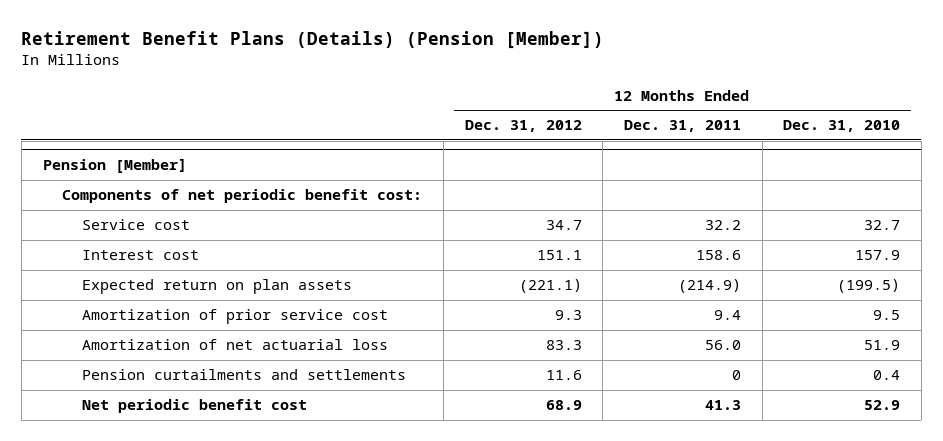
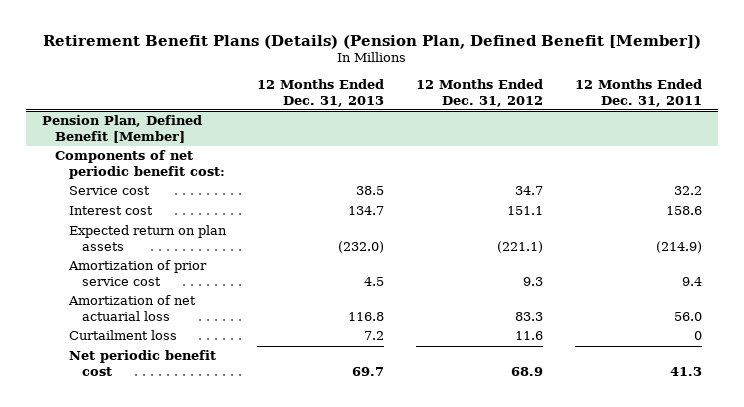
[21,30,605,49] Retirement Benefit Plans (Details) (Pension [Member]) -> [42,34,701,49] Retirement Benefit Plans (Details) (Pension Plan, Defined Benefit [Member])
[783,120,901,133] Dec. 31, 2010 -> none
none -> [257,79,385,107] 12 Months Ended Dec. 31, 2013
[42,159,187,174] Pension [Member] -> none
none -> [41,115,202,143] Pension Plan, Defined Benefit [Member]
[81,369,406,381] Pension curtailments and settlements -> [68,330,177,341] Curtailment loss

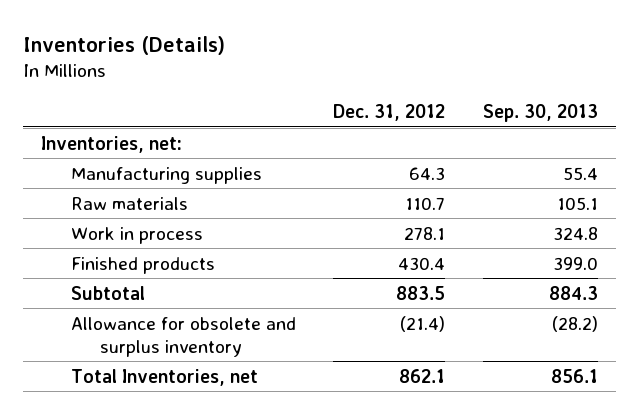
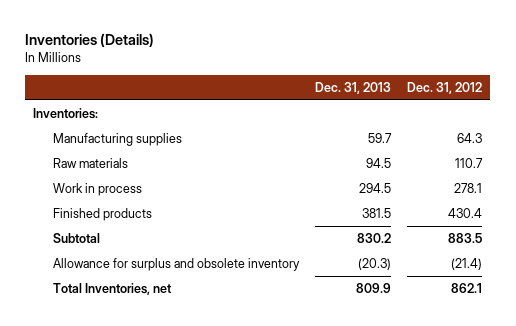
[482,103,598,122] Sep. 30, 2013 -> none
none -> [315,81,392,94] Dec. 31, 2013
[41,135,183,153] Inventories, net: -> [33,108,99,120] Inventories:
[70,316,296,357] Allowance for obsolete and surplus inventory -> [53,258,301,272] Allowance for surplus and obsolete inventory

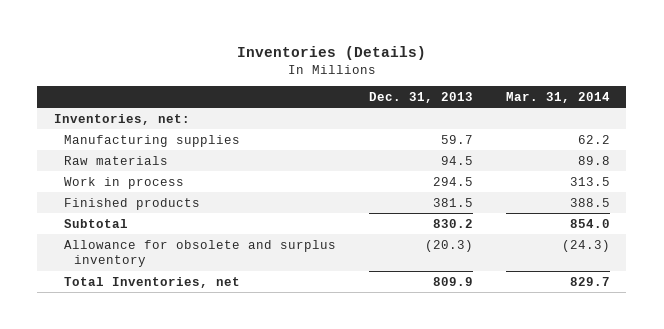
[407,81,483,94] Dec. 31, 2012 -> none
none -> [505,91,610,103] Mar. 31, 2014
[33,108,99,120] Inventories: -> [53,113,190,125] Inventories, net:
[53,258,301,272] Allowance for surplus and obsolete inventory -> [63,239,336,268] Allowance for obsolete and surplus inventory

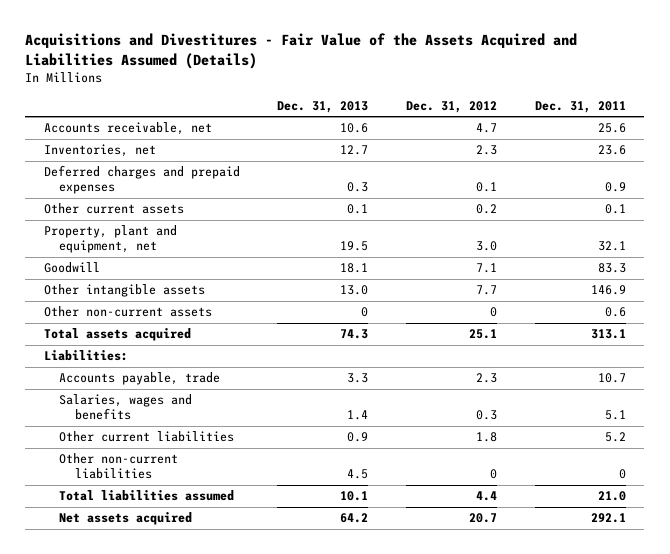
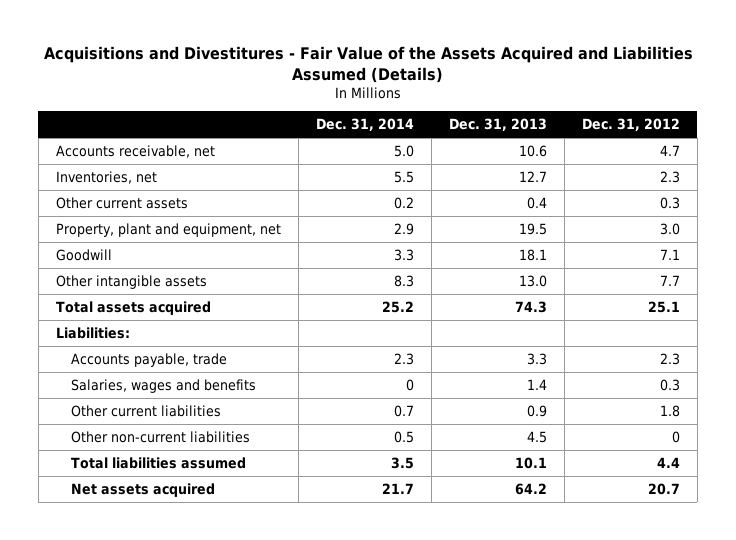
[534,100,626,113] Dec. 31, 2011 -> none
none -> [315,117,414,131] Dec. 31, 2014
[43,165,240,195] Deferred charges and prepaid expenses -> none
[347,204,369,215] 0.1 -> [526,196,547,209] 0.4
[476,204,498,215] 0.2 -> [659,196,680,209] 0.3
[43,306,212,318] Other non-current assets -> none

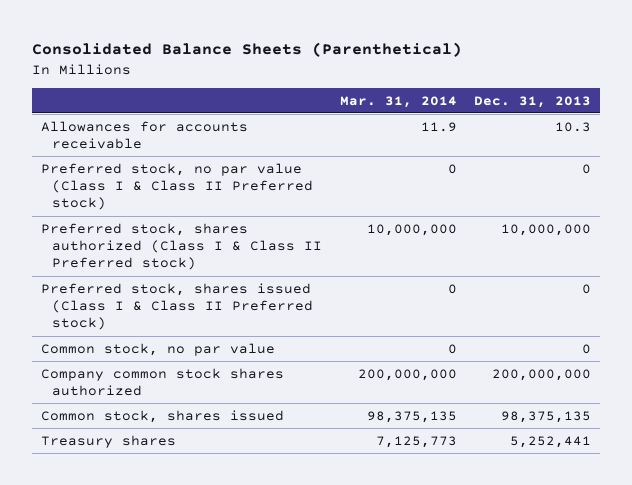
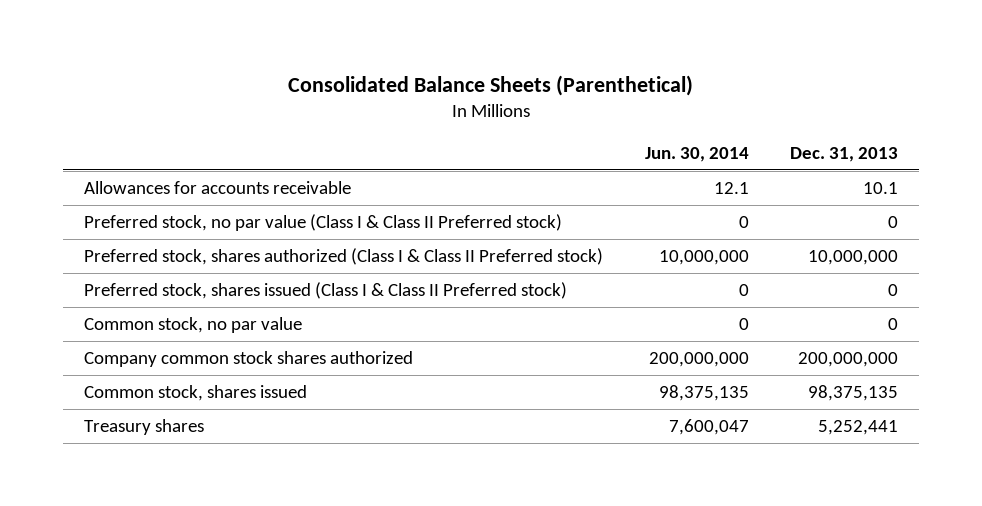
[339,95,457,108] Mar. 31, 2014 -> none
none -> [644,146,749,162] Jun. 30, 2014
[555,121,592,132] 10.3 -> [863,182,899,195] 10.1

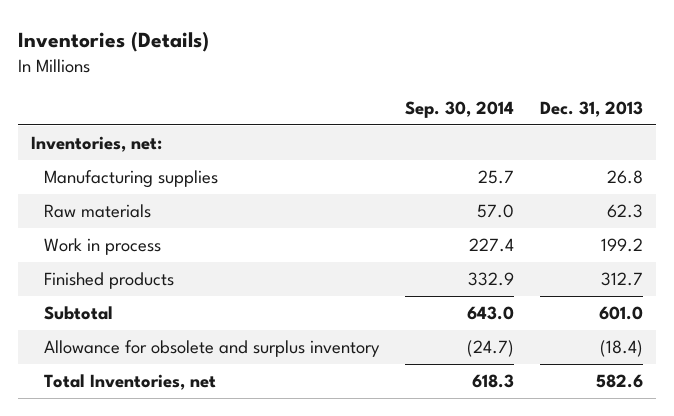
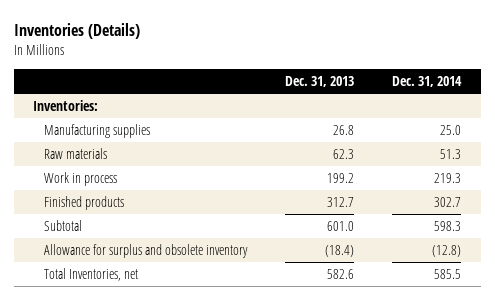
[405,100,515,118] Sep. 30, 2014 -> none
none -> [392,75,463,87] Dec. 31, 2014
[30,136,162,153] Inventories, net: -> [33,100,99,112] Inventories:
[44,340,381,358] Allowance for obsolete and surplus inventory -> [44,244,249,259] Allowance for surplus and obsolete inventory

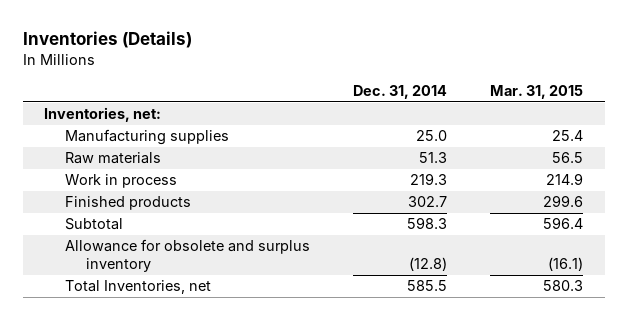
[285,75,355,87] Dec. 31, 2013 -> none
none -> [490,85,584,100] Mar. 31, 2015
[33,100,99,112] Inventories: -> [44,107,162,123] Inventories, net:
[44,244,249,259] Allowance for surplus and obsolete inventory -> [65,239,311,273] Allowance for obsolete and surplus inventory

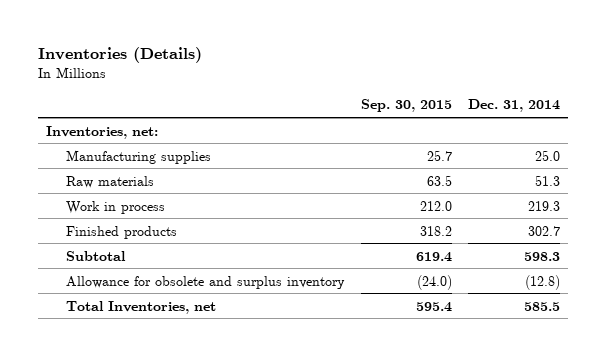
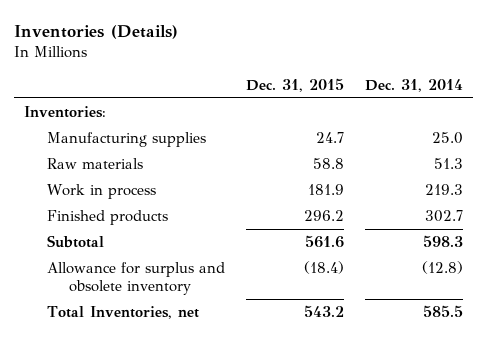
[360,99,452,113] Sep. 30, 2015 -> none
none -> [245,77,344,92] Dec. 31, 2015
[45,125,158,139] Inventories, net: -> [24,106,107,119] Inventories:
[66,275,346,289] Allowance for obsolete and surplus inventory -> [46,262,225,295] Allowance for surplus and obsolete inventory

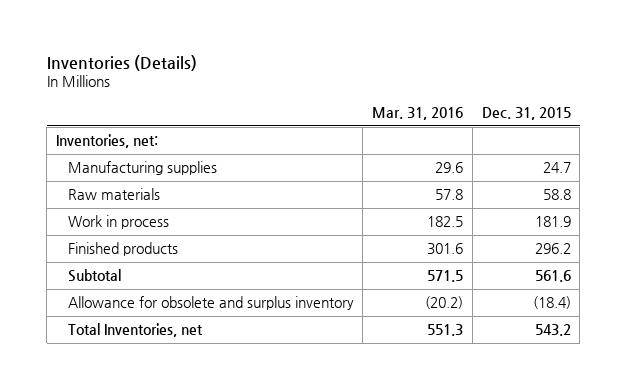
[364,78,463,92] Dec. 31, 2014 -> none
none -> [372,107,464,121] Mar. 31, 2016
[24,106,107,119] Inventories: -> [55,134,158,149] Inventories, net:
[46,262,225,295] Allowance for surplus and obsolete inventory -> [67,296,354,311] Allowance for obsolete and surplus inventory

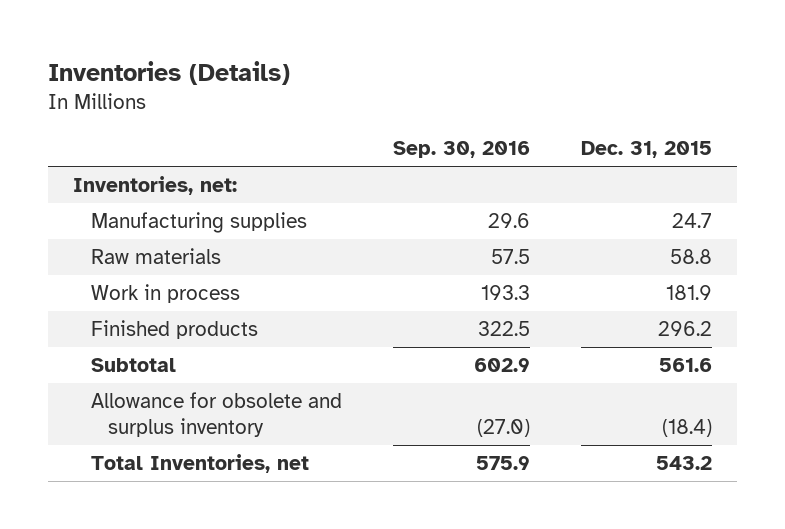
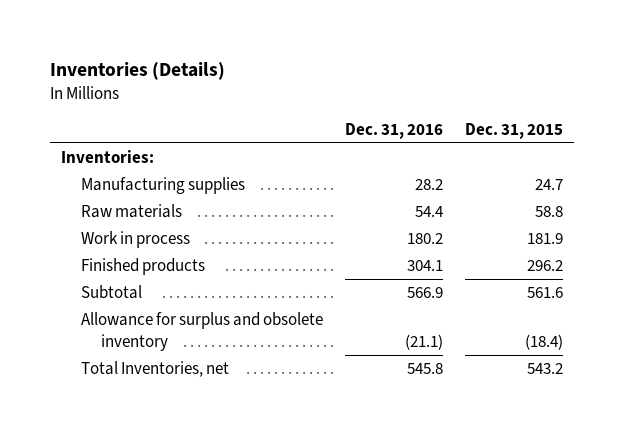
[392,141,530,159] Sep. 30, 2016 -> none
none -> [345,123,444,140] Dec. 31, 2016
[73,176,238,196] Inventories, net: -> [60,150,154,164] Inventories:
[90,392,342,437] Allowance for obsolete and surplus inventory -> [81,312,324,351] Allowance for surplus and obsolete inventory

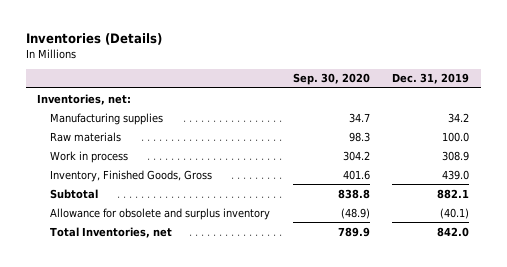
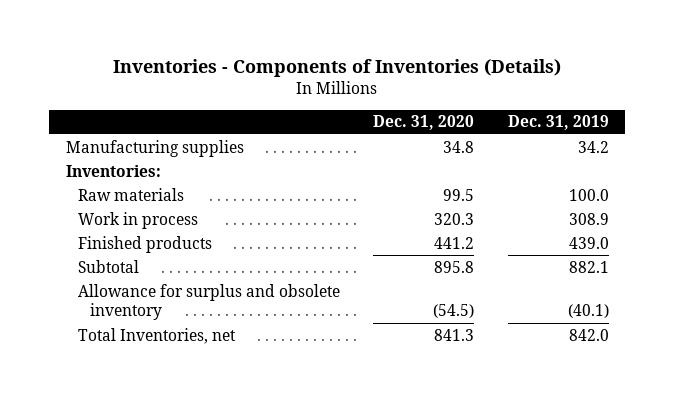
[25,32,162,45] Inventories (Details) -> [113,59,562,78] Inventories - Components of Inventories (Details)
[292,73,370,86] Sep. 30, 2020 -> none
none -> [373,115,475,131] Dec. 31, 2020
[37,93,132,105] Inventories, net: -> none
none -> [65,164,161,177] Inventories:
[50,169,213,182] Inventory, Finished Goods, Gross -> [78,235,213,253] Finished products
[50,207,271,220] Allowance for obsolete and surplus inventory -> [78,283,341,321] Allowance for surplus and obsolete inventory

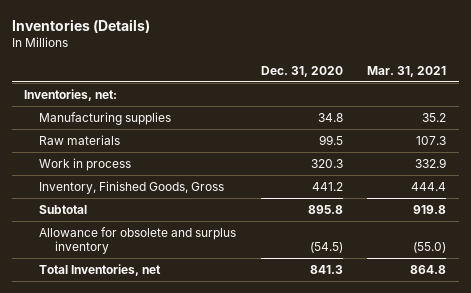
[113,59,562,78] Inventories - Components of Inventories (Details) -> [12,18,151,33] Inventories (Details)
[507,115,609,131] Dec. 31, 2019 -> none
none -> [367,65,447,77] Mar. 31, 2021
none -> [24,88,118,101] Inventories, net:
[65,164,161,177] Inventories: -> none
[78,235,213,253] Finished products -> [39,180,225,194] Inventory, Finished Goods, Gross
[78,283,341,321] Allowance for surplus and obsolete inventory -> [39,226,237,255] Allowance for obsolete and surplus inventory

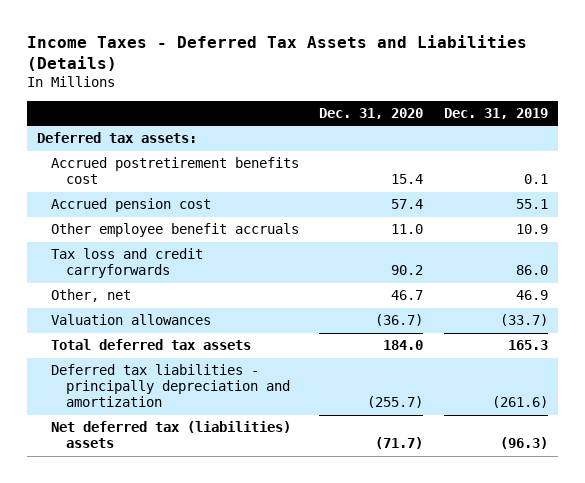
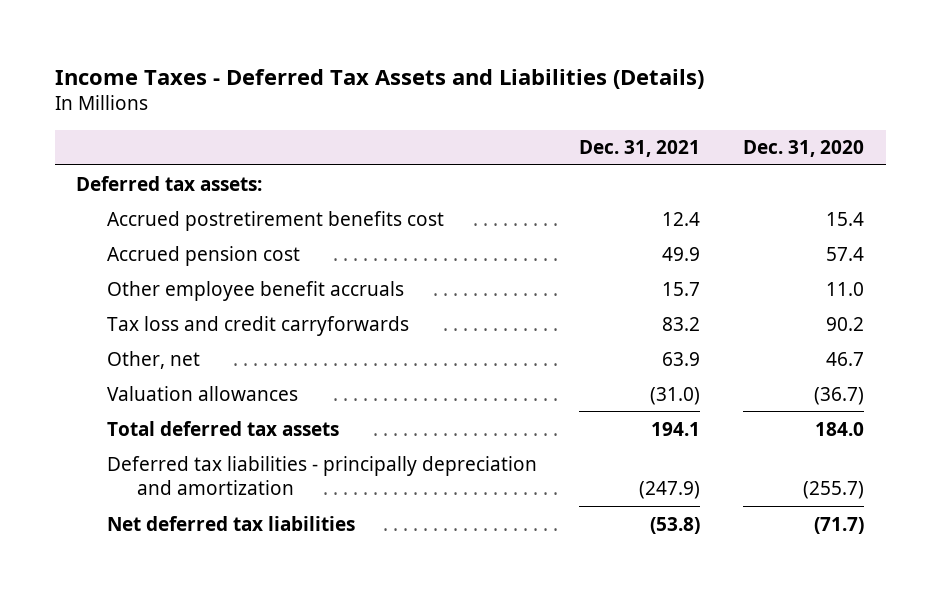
[443,107,548,119] Dec. 31, 2019 -> none
none -> [579,140,701,158] Dec. 31, 2021
[51,421,292,449] Net deferred tax (liabilities) assets -> [106,515,355,531] Net deferred tax liabilities

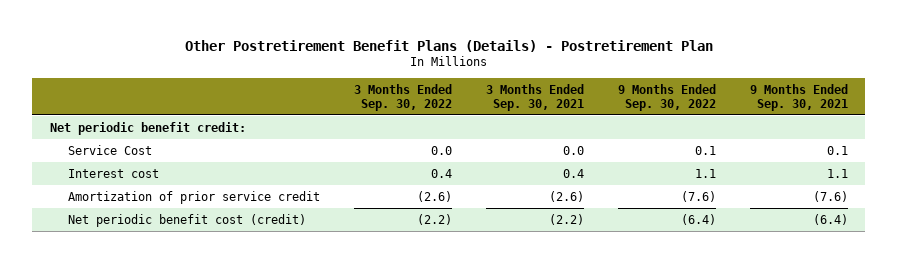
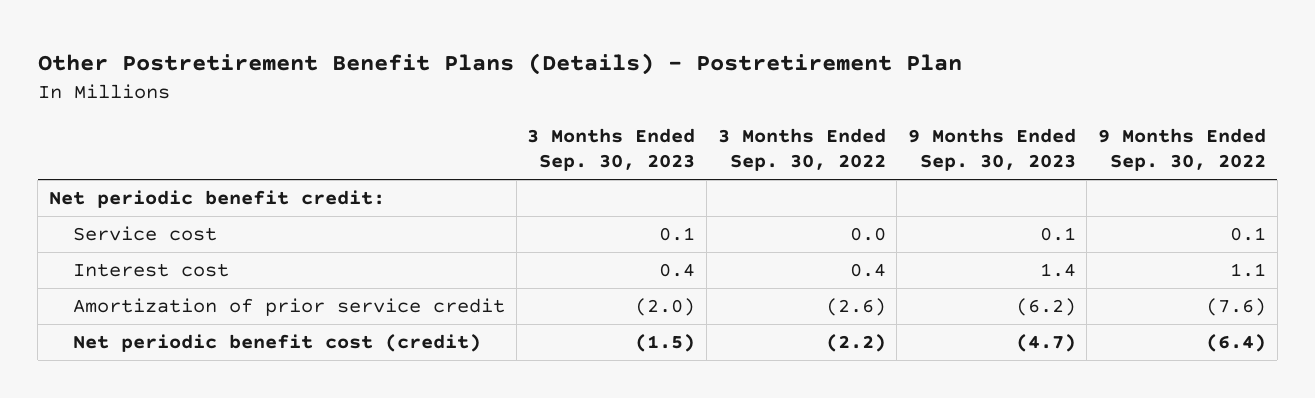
[485,83,584,111] 3 Months Ended Sep. 30, 2021 -> none
[750,83,849,111] 9 Months Ended Sep. 30, 2021 -> none
none -> [527,128,696,172] 3 Months Ended Sep. 30, 2023
none -> [907,128,1076,172] 9 Months Ended Sep. 30, 2023
[67,144,152,155] Service Cost -> [73,226,218,242] Service cost

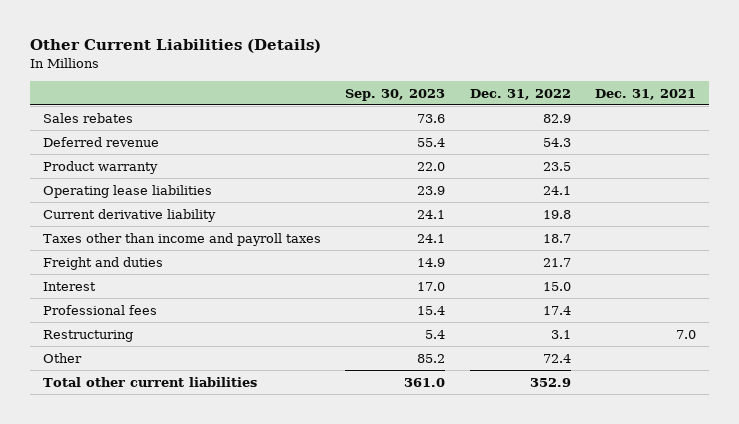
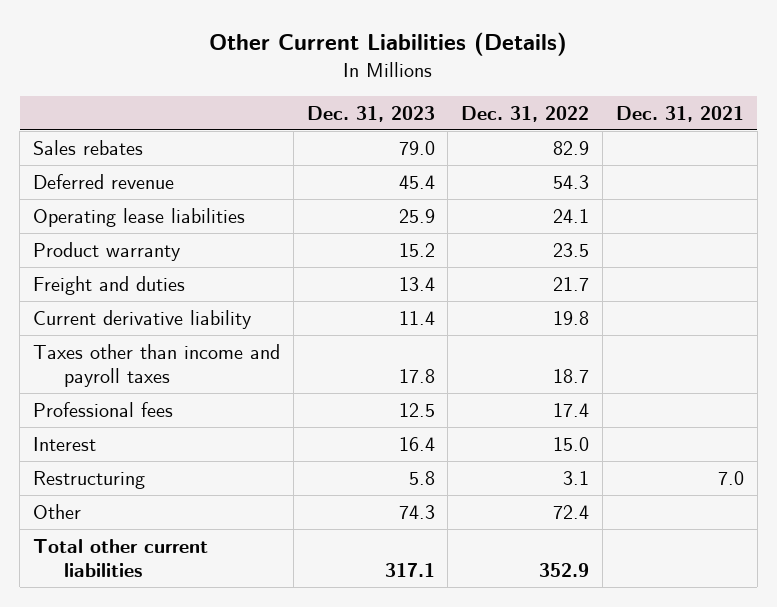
[345,88,446,101] Sep. 30, 2023 -> none
none -> [306,105,435,122] Dec. 31, 2023
[42,160,158,174] Product warranty -> [32,241,180,261] Product warranty
[42,256,163,270] Freight and duties -> [32,275,185,295] Freight and duties
[42,281,96,291] Interest -> [32,436,96,451] Interest

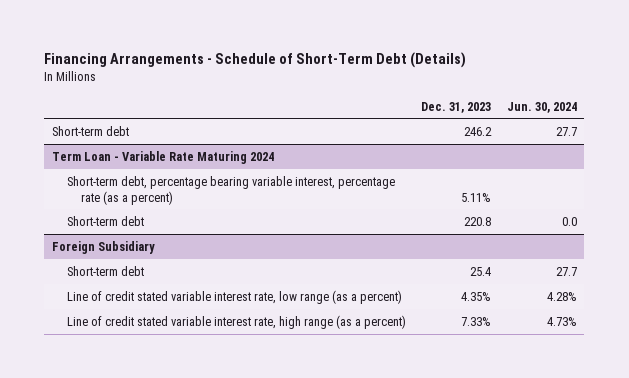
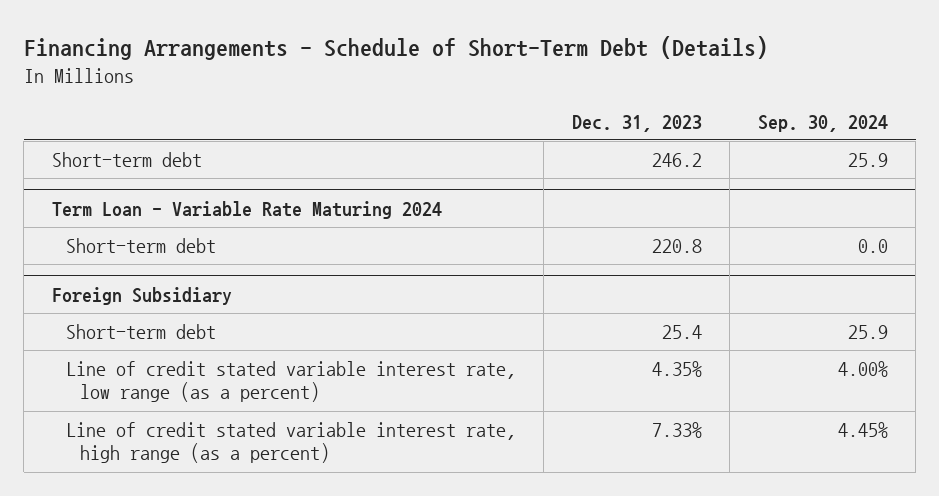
[506,101,577,113] Jun. 30, 2024 -> none
none -> [757,114,888,132] Sep. 30, 2024
[66,175,395,205] Short-term debt, percentage bearing variable interest, percentage rate (as a percent) -> none

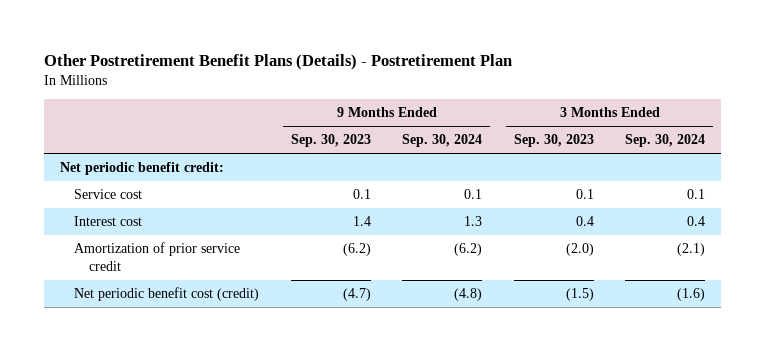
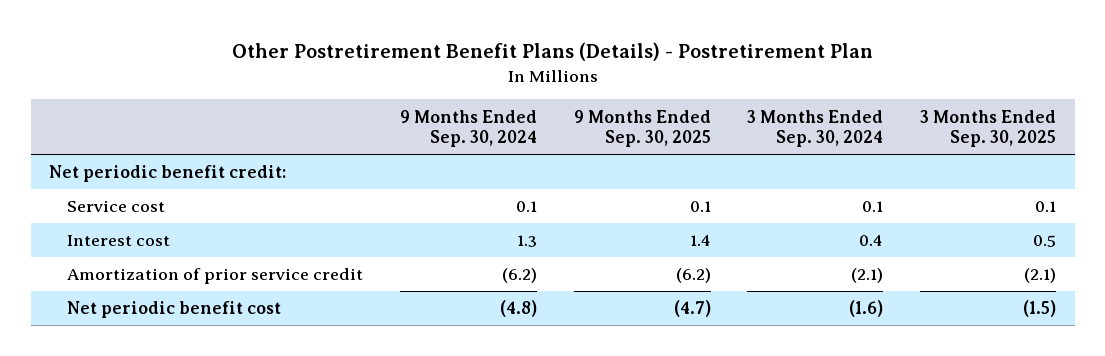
[290,134,371,148] Sep. 30, 2023 -> none
[513,134,594,148] Sep. 30, 2023 -> none
none -> [573,109,711,148] 9 Months Ended Sep. 30, 2025
none -> [920,109,1057,148] 3 Months Ended Sep. 30, 2025
[74,287,260,302] Net periodic benefit cost (credit) -> [67,301,282,319] Net periodic benefit cost

